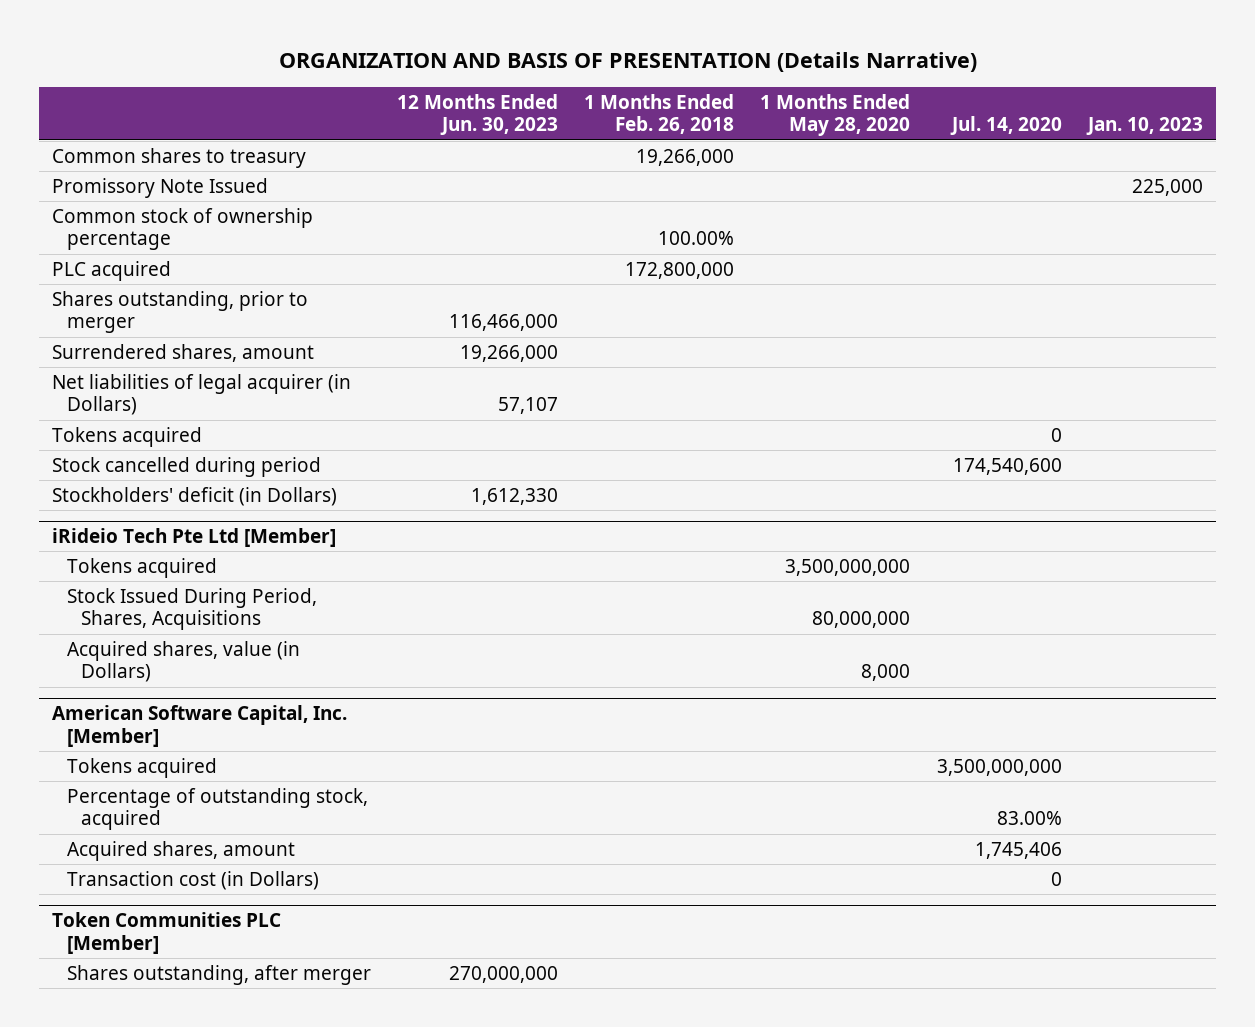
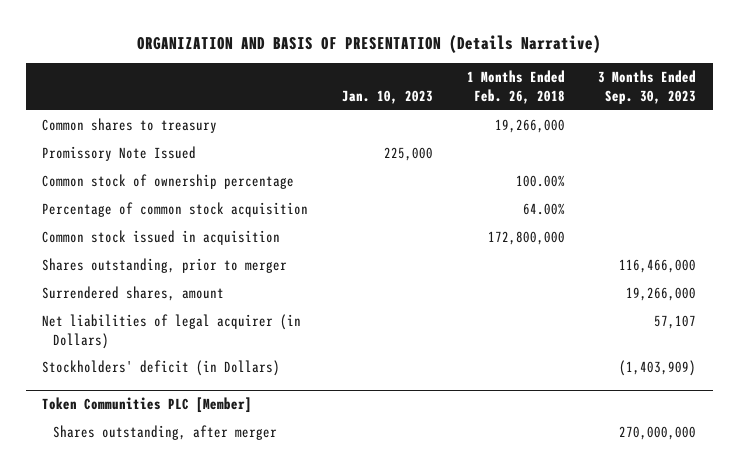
[396,93,558,136] 12 Months Ended Jun. 30, 2023 -> none
[760,93,911,137] 1 Months Ended May 28, 2020 -> none
[949,116,1062,136] Jul. 14, 2020 -> none
none -> [598,70,697,104] 3 Months Ended Sep. 30, 2023
none -> [42,202,309,218] Percentage of common stock acquisition
[52,260,172,281] PLC acquired -> [42,230,281,246] Common stock issued in acquisition
[52,426,203,447] Tokens acquired -> none
[52,456,322,477] Stock cancelled during period -> none
[52,528,337,548] iRideio Tech Pte Ltd [Member] -> none
[66,557,217,578] Tokens acquired -> none
[66,587,317,631] Stock Issued During Period, Shares, Acquisitions -> none
[66,640,300,683] Acquired shares, value (in Dollars) -> none
[52,705,348,747] American Software Capital, Inc. [Member] -> none
[66,757,217,778] Tokens acquired -> none
[66,787,368,831] Percentage of outstanding stock, acquired -> none
[66,840,295,861] Acquired shares, amount -> none
[66,870,319,890] Transaction cost (in Dollars) -> none

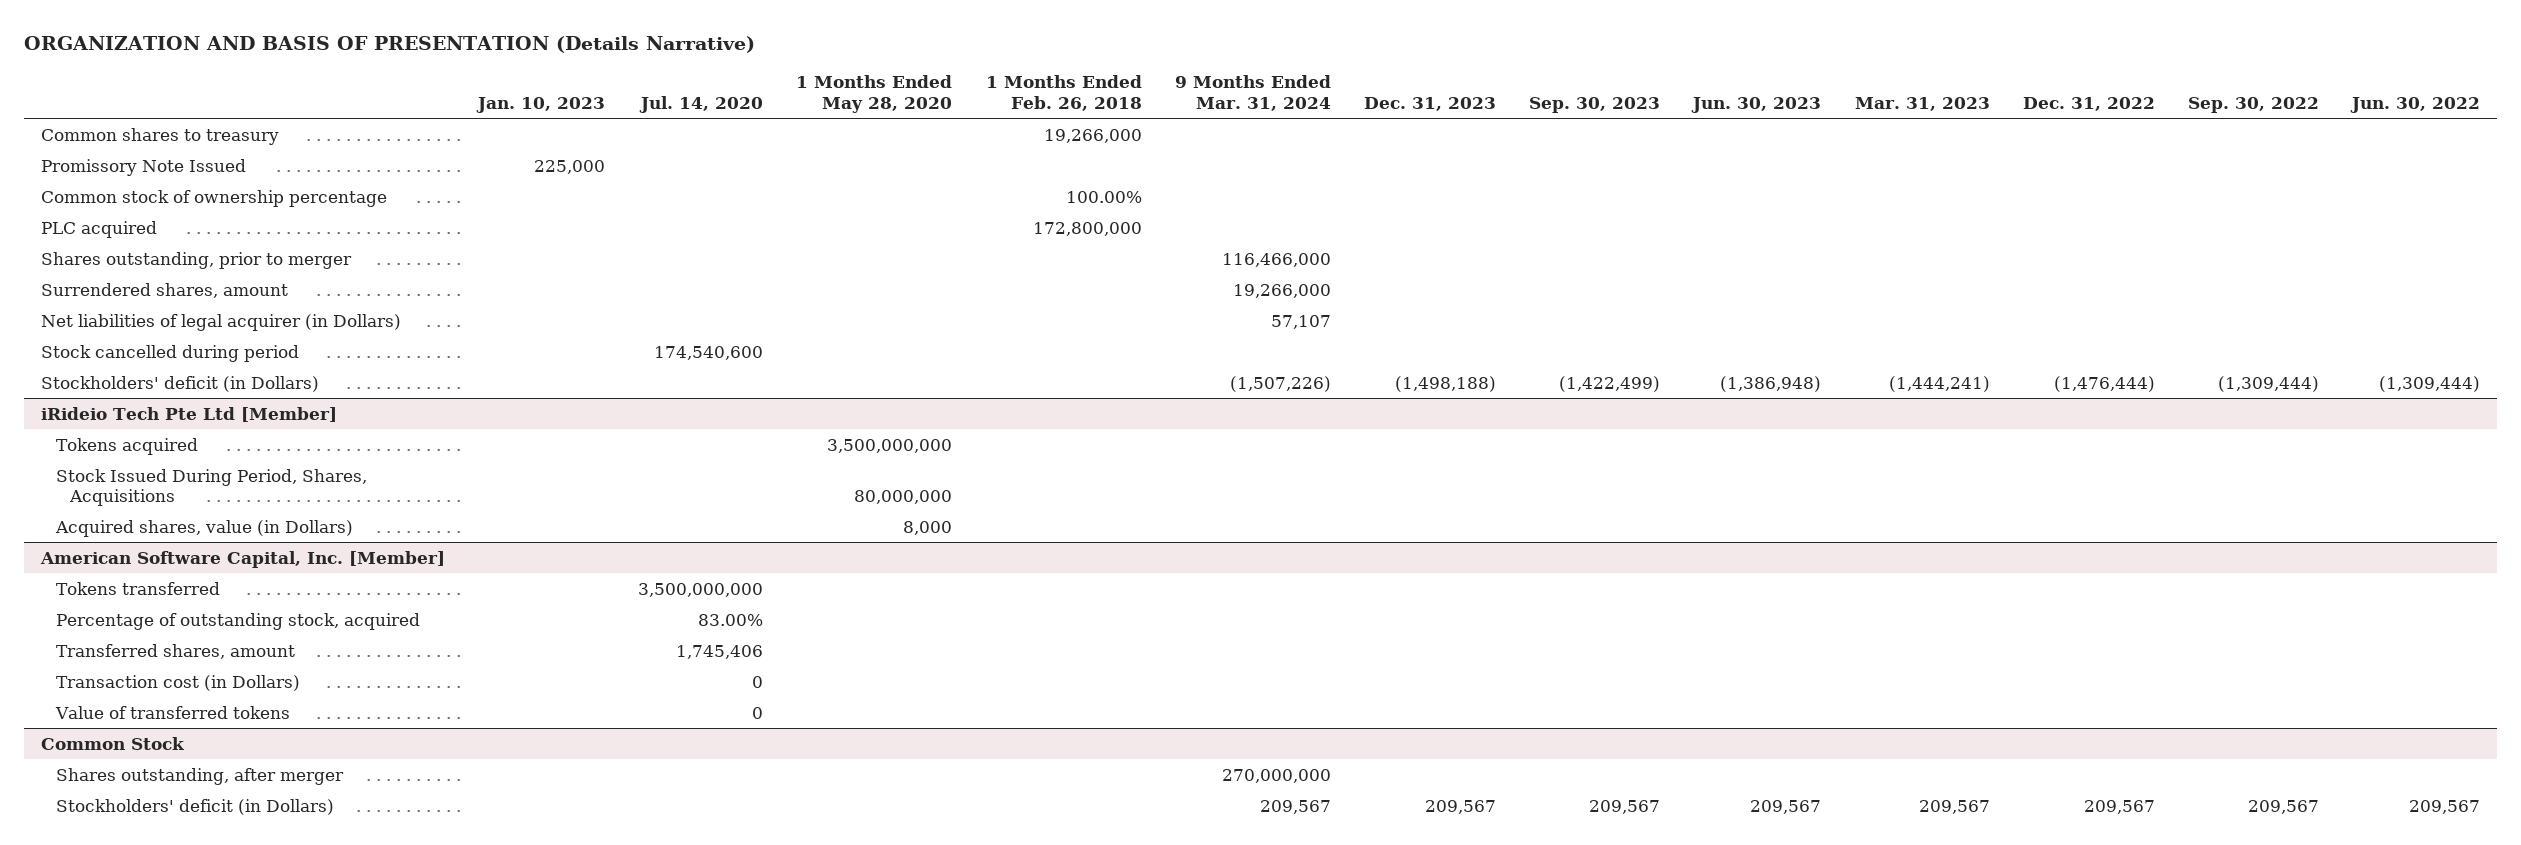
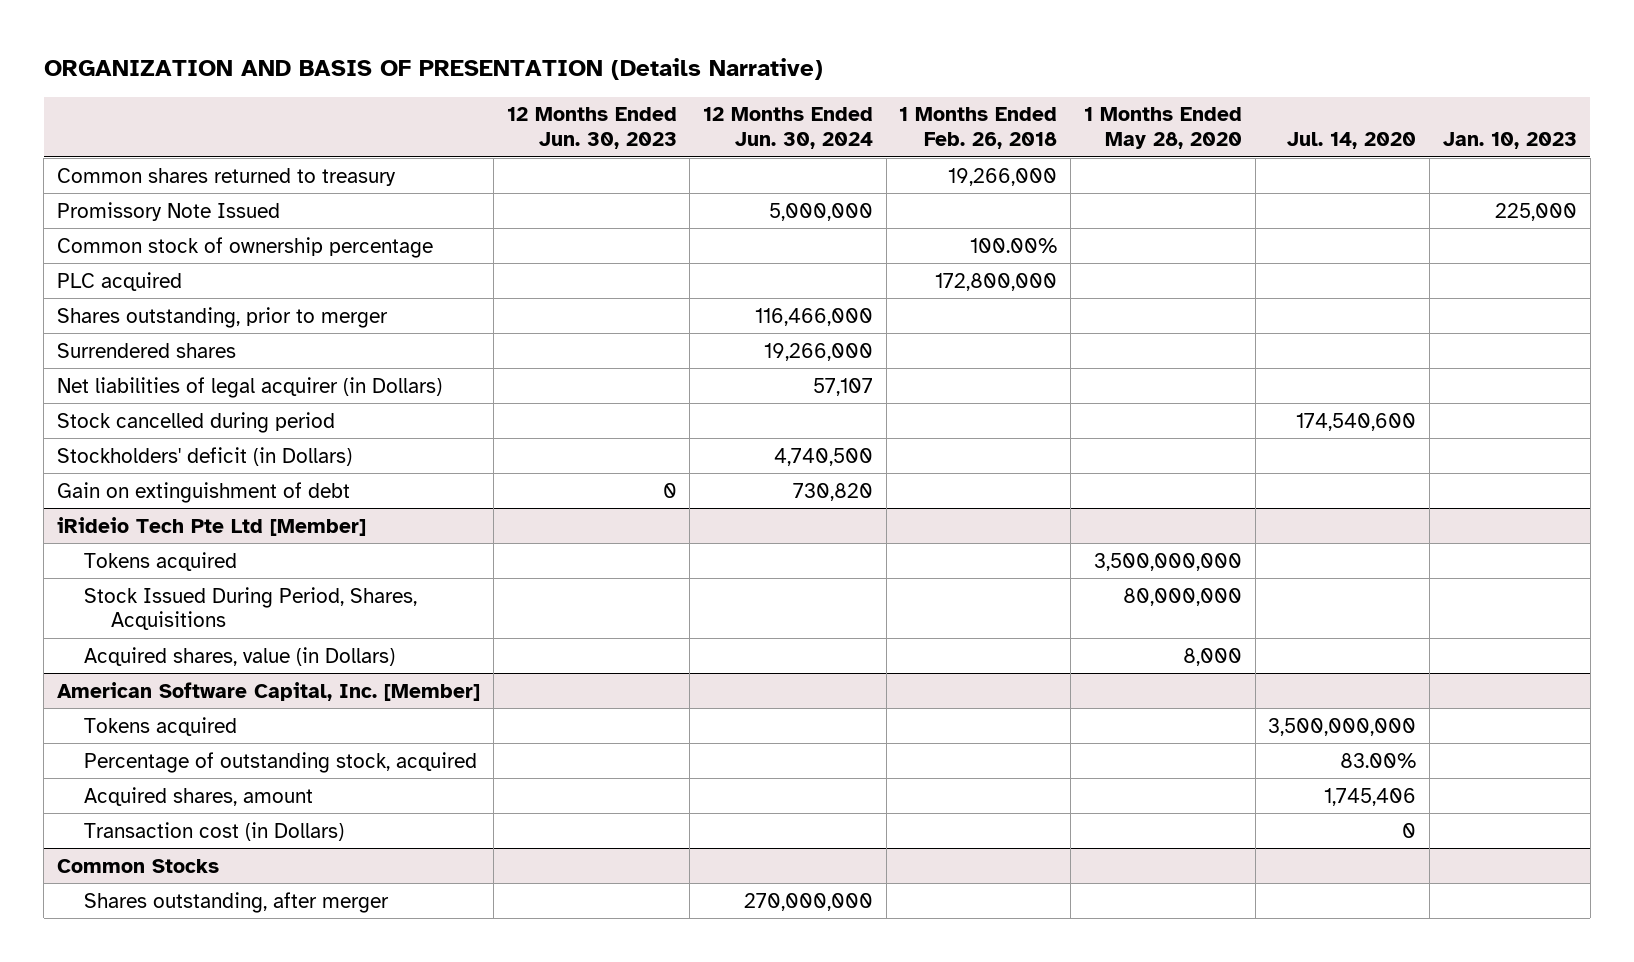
[1174,75,1331,111] 9 Months Ended Mar. 31, 2024 -> none
[1363,96,1496,111] Dec. 31, 2023 -> none
[1529,96,1661,113] Sep. 30, 2023 -> none
[1691,96,1822,113] Jun. 30, 2023 -> none
[1854,96,1990,111] Mar. 31, 2023 -> none
[2022,96,2155,111] Dec. 31, 2022 -> none
[2188,96,2320,113] Sep. 30, 2022 -> none
[2350,96,2481,113] Jun. 30, 2022 -> none
none -> [506,107,677,150] 12 Months Ended Jun. 30, 2023
none -> [703,107,874,150] 12 Months Ended Jun. 30, 2024
[40,127,279,145] Common shares to treasury -> [57,167,397,186] Common shares returned to treasury
[40,282,288,298] Surrendered shares, amount -> [57,342,237,358] Surrendered shares
none -> [57,481,351,503] Gain on extinguishment of debt
[55,581,220,595] Tokens transferred -> none
none -> [84,716,238,736] Tokens acquired
[55,643,295,659] Transferred shares, amount -> [84,786,314,806] Acquired shares, amount
[54,705,290,719] Value of transferred tokens -> none
[40,736,185,750] Common Stock -> [57,858,220,873] Common Stocks
[55,798,334,815] Stockholders' deficit (in Dollars) -> none

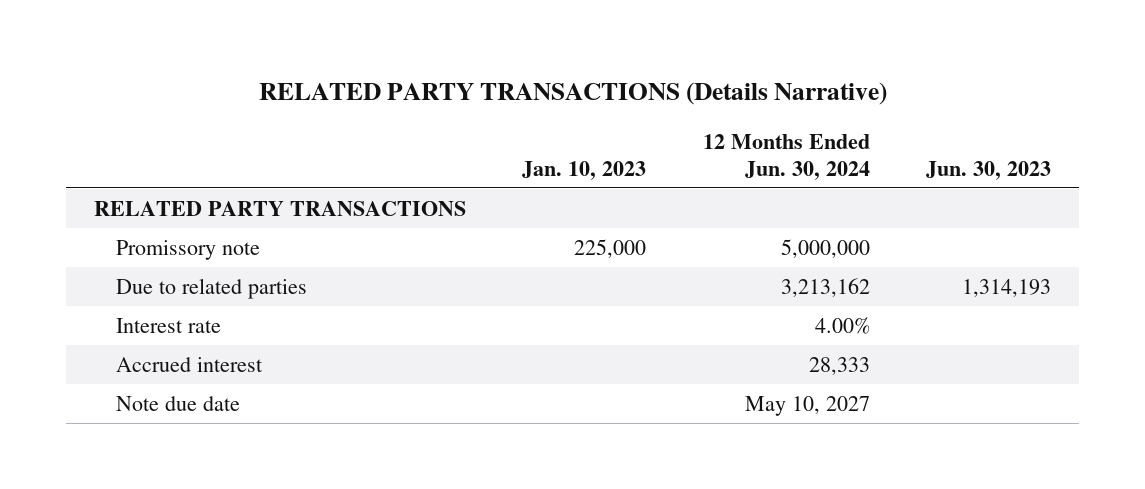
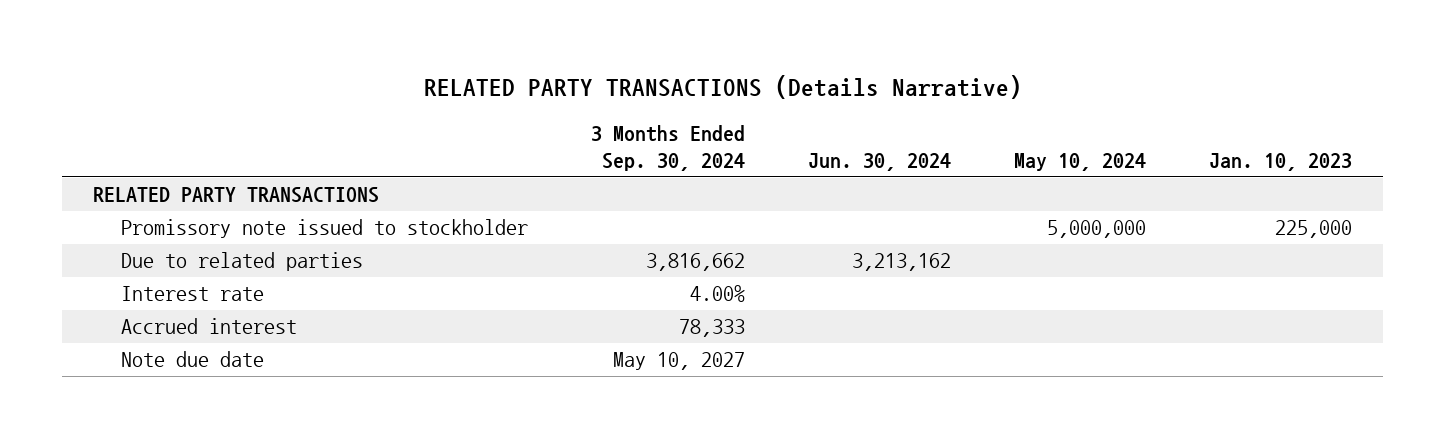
[702,134,870,180] 12 Months Ended Jun. 30, 2024 -> none
[926,160,1052,180] Jun. 30, 2023 -> none
none -> [590,124,745,171] 3 Months Ended Sep. 30, 2024
none -> [807,152,951,171] Jun. 30, 2024
none -> [1013,152,1146,171] May 10, 2024
[115,239,260,260] Promissory note -> [120,219,528,239] Promissory note issued to stockholder

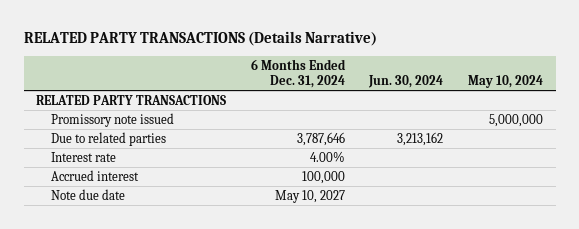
[590,124,745,171] 3 Months Ended Sep. 30, 2024 -> none
[1208,152,1352,171] Jan. 10, 2023 -> none
none -> [250,59,346,89] 6 Months Ended Dec. 31, 2024
[120,219,528,239] Promissory note issued to stockholder -> [51,112,175,127] Promissory note issued

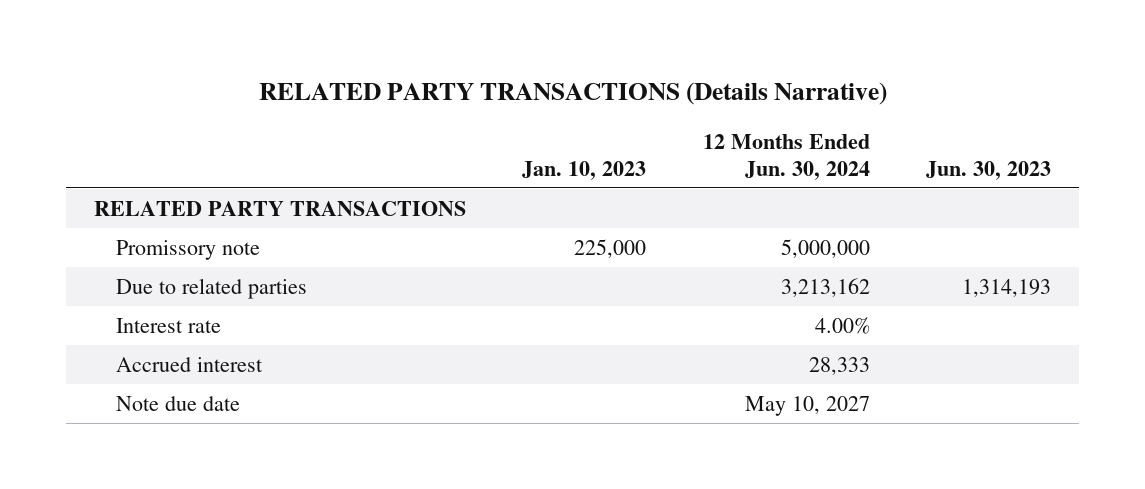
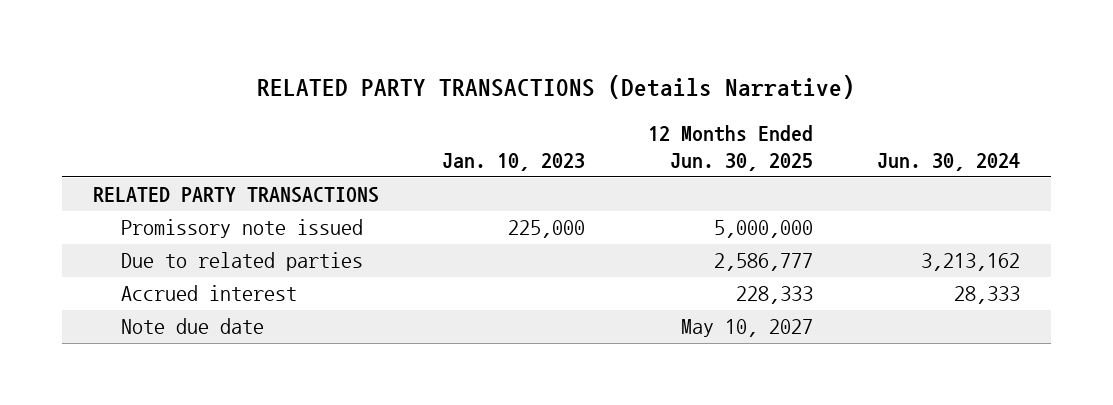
[702,134,870,180] 12 Months Ended Jun. 30, 2024 -> none
[926,160,1052,180] Jun. 30, 2023 -> none
none -> [648,124,814,171] 12 Months Ended Jun. 30, 2025
none -> [876,152,1020,171] Jun. 30, 2024
[115,239,260,260] Promissory note -> [120,219,363,239] Promissory note issued
[115,317,221,333] Interest rate -> none

